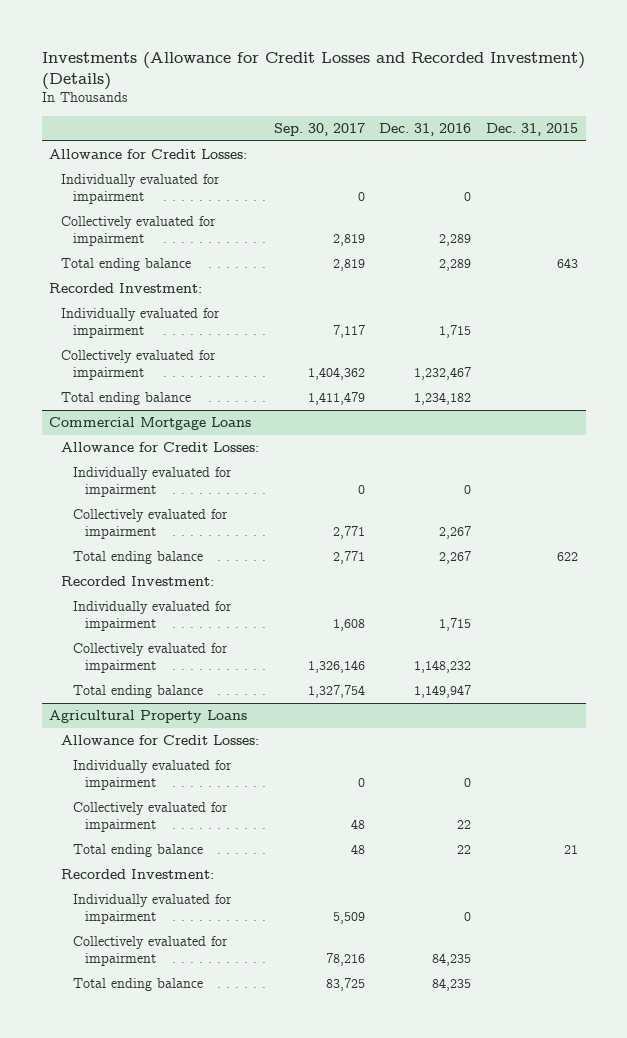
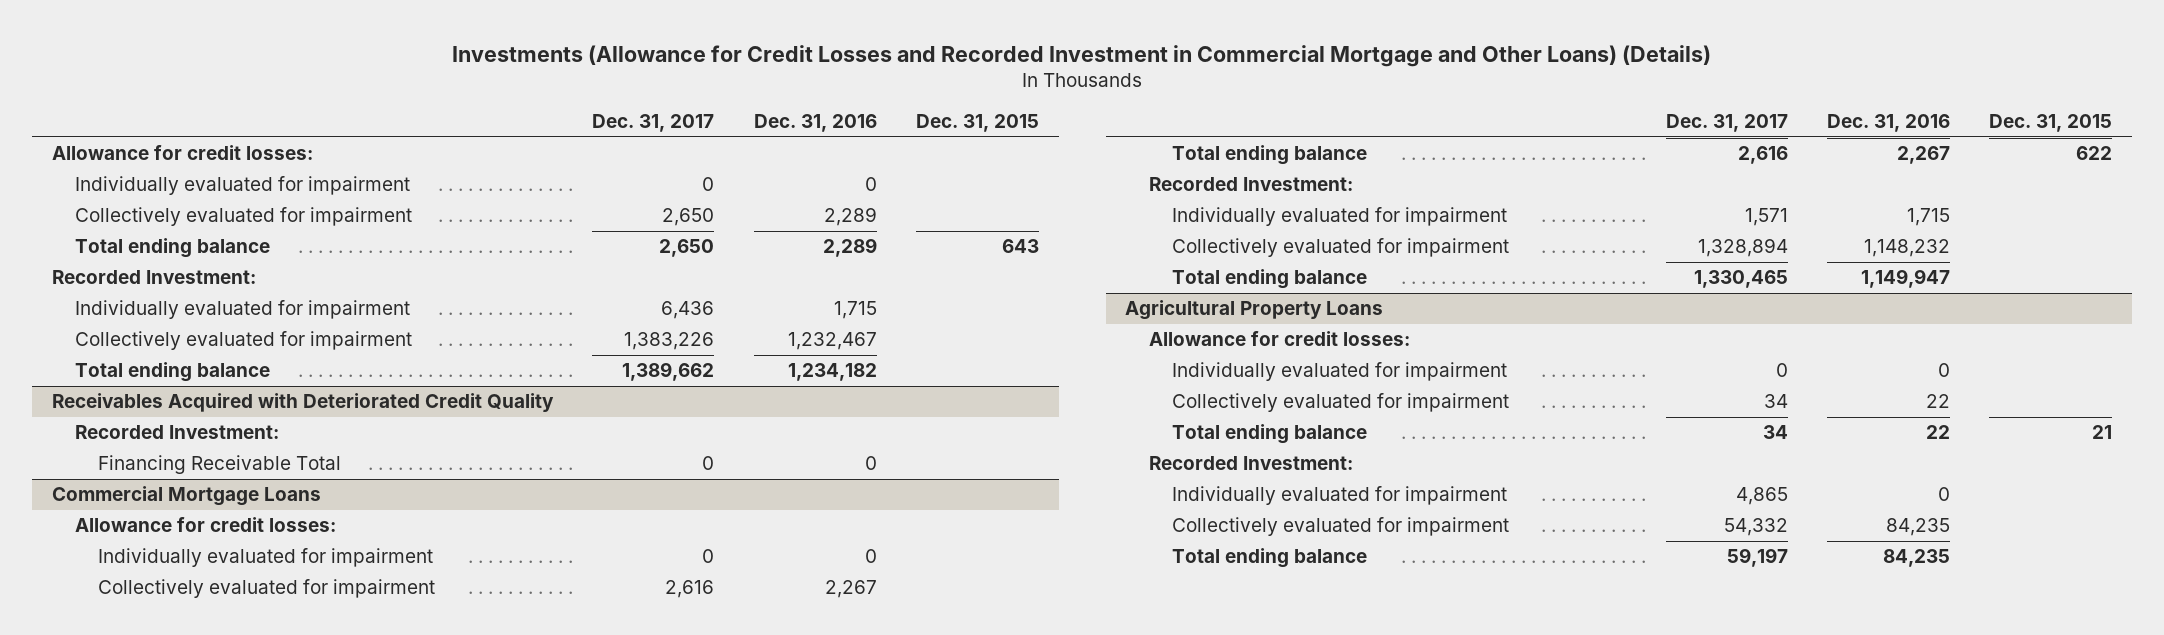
[41,51,585,90] Investments (Allowance for Credit Losses and Recorded Investment) (Details) -> [452,44,1712,67] Investments (Allowance for Credit Losses and Recorded Investment in Commercial Mortgage and Other Loans) (Details)
[273,122,365,136] Sep. 30, 2017 -> none
none -> [592,114,715,133] Dec. 31, 2017
[49,149,248,160] Allowance for Credit Losses: -> [52,145,314,161] Allowance for credit losses:
none -> [52,393,555,413] Receivables Acquired with Deteriorated Credit Quality
none -> [75,425,280,440] Recorded Investment:
none -> [98,455,342,475] Financing Receivable Total
[60,442,259,453] Allowance for Credit Losses: -> [75,517,337,533] Allowance for credit losses:
[60,735,259,746] Allowance for Credit Losses: -> [1148,331,1410,347] Allowance for credit losses:

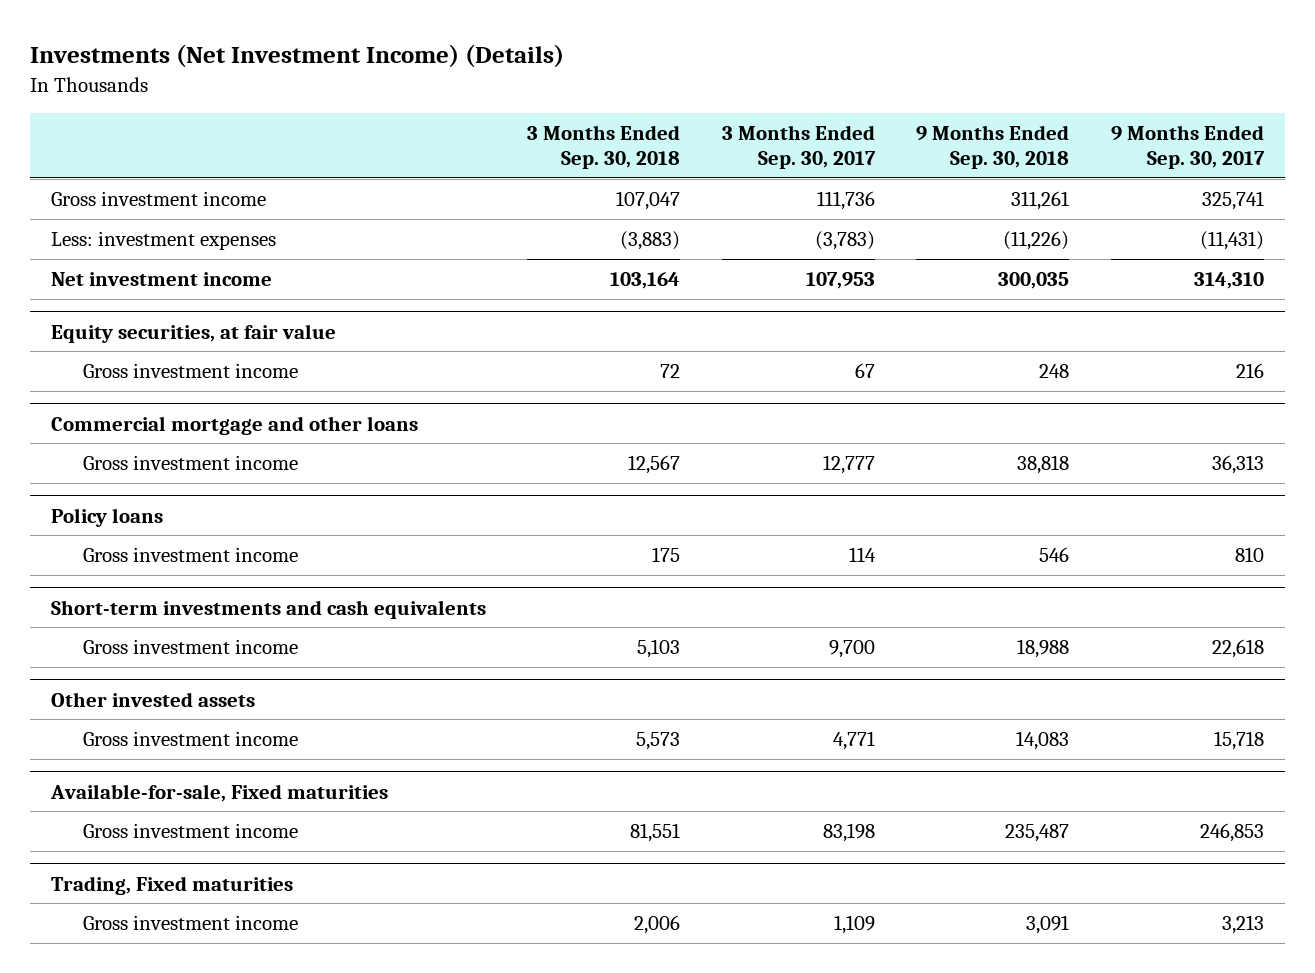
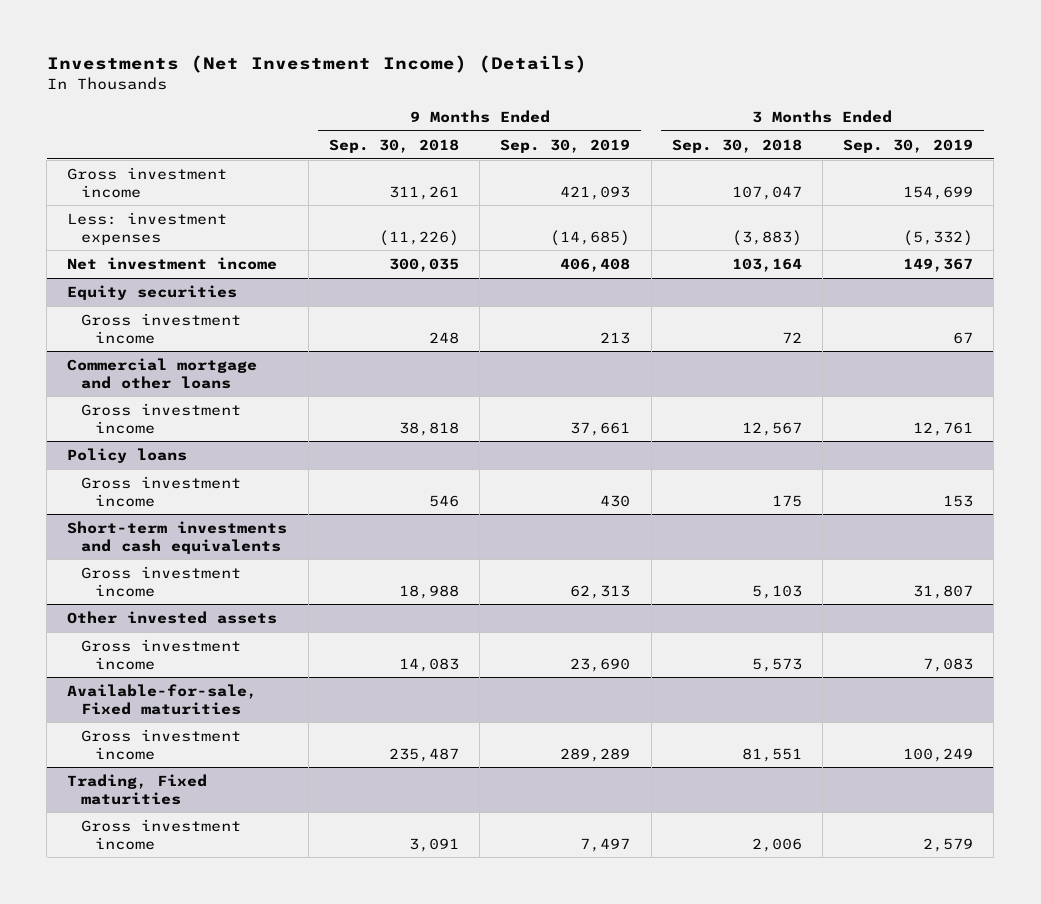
[721,124,876,169] 3 Months Ended Sep. 30, 2017 -> none
[1110,124,1265,169] 9 Months Ended Sep. 30, 2017 -> none
none -> [500,138,631,153] Sep. 30, 2019
none -> [843,138,974,153] Sep. 30, 2019
[50,323,336,343] Equity securities, at fair value -> [67,284,238,300] Equity securities

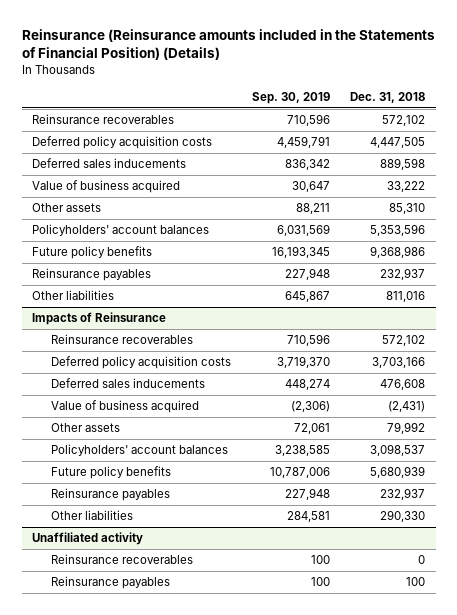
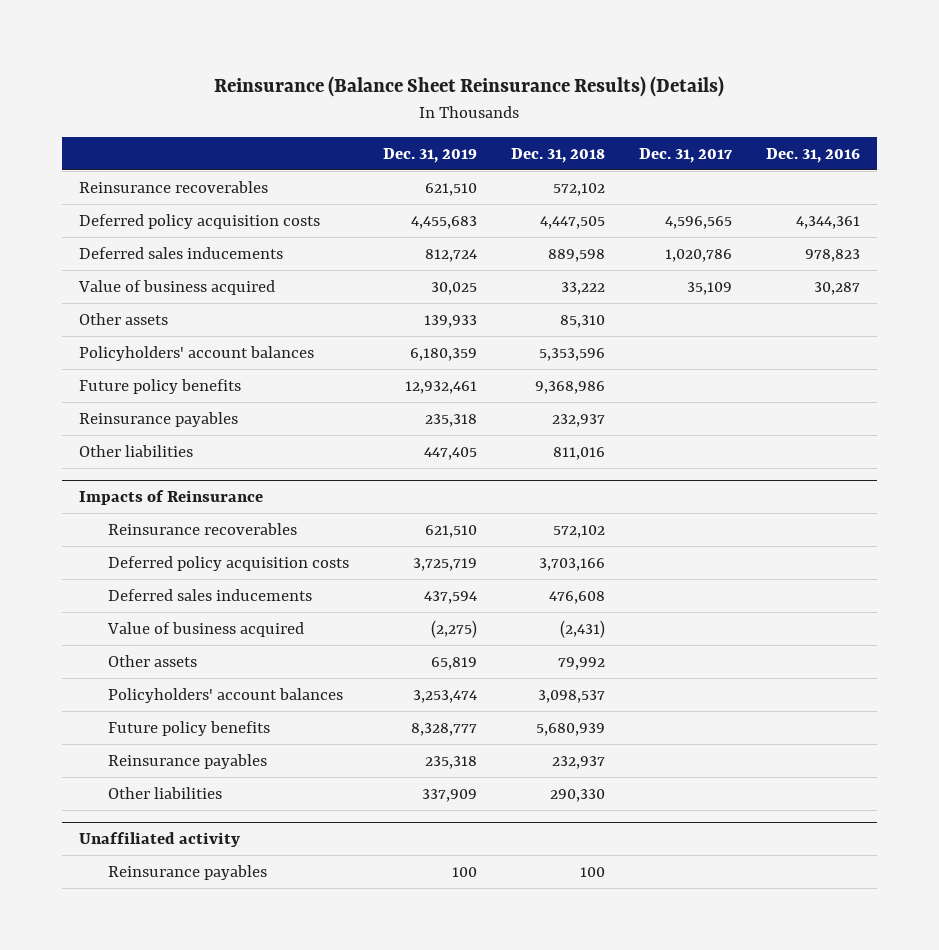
[21,29,435,61] Reinsurance (Reinsurance amounts included in the Statements of Financial Position) (Details) -> [214,75,725,97] Reinsurance (Balance Sheet Reinsurance Results) (Details)
[251,92,330,105] Sep. 30, 2019 -> none
none -> [383,147,478,163] Dec. 31, 2019
none -> [638,147,732,163] Dec. 31, 2017
none -> [765,147,860,163] Dec. 31, 2016
[50,554,193,565] Reinsurance recoverables -> none

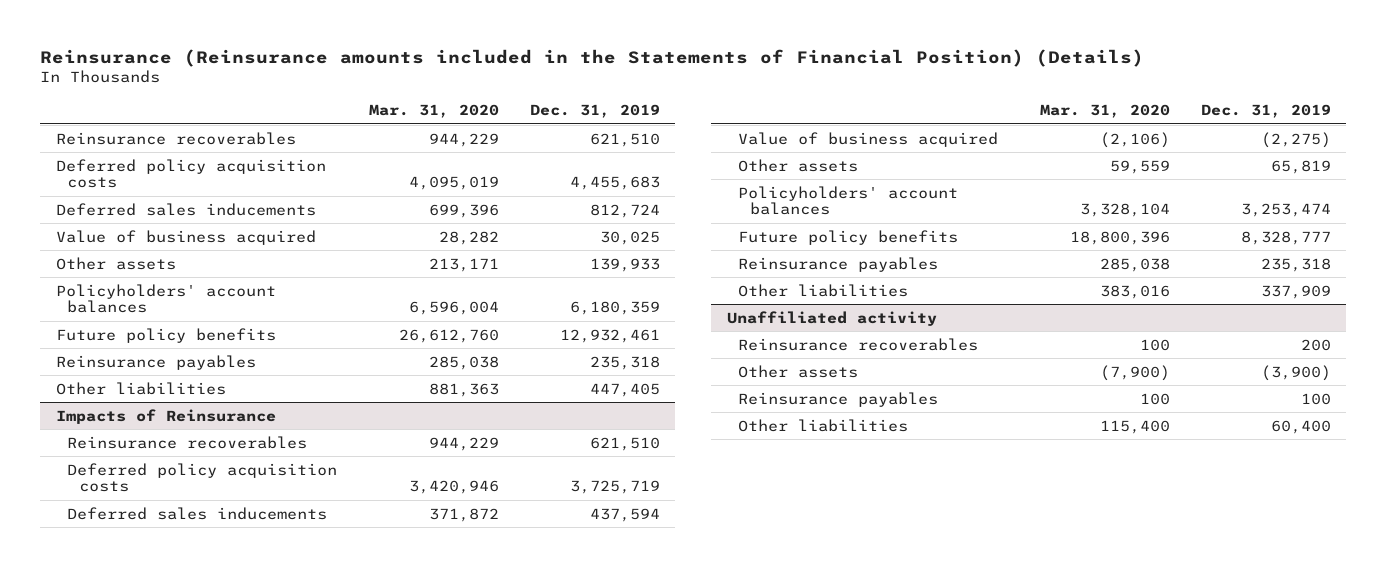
[214,75,725,97] Reinsurance (Balance Sheet Reinsurance Results) (Details) -> [40,48,1145,67] Reinsurance (Reinsurance amounts included in the Statements of Financial Position) (Details)
[510,147,605,163] Dec. 31, 2018 -> none
[638,147,732,163] Dec. 31, 2017 -> none
[765,147,860,163] Dec. 31, 2016 -> none
none -> [368,104,499,119] Mar. 31, 2020
none -> [738,337,979,351] Reinsurance recoverables
none -> [738,364,859,378] Other assets
none -> [738,418,909,432] Other liabilities

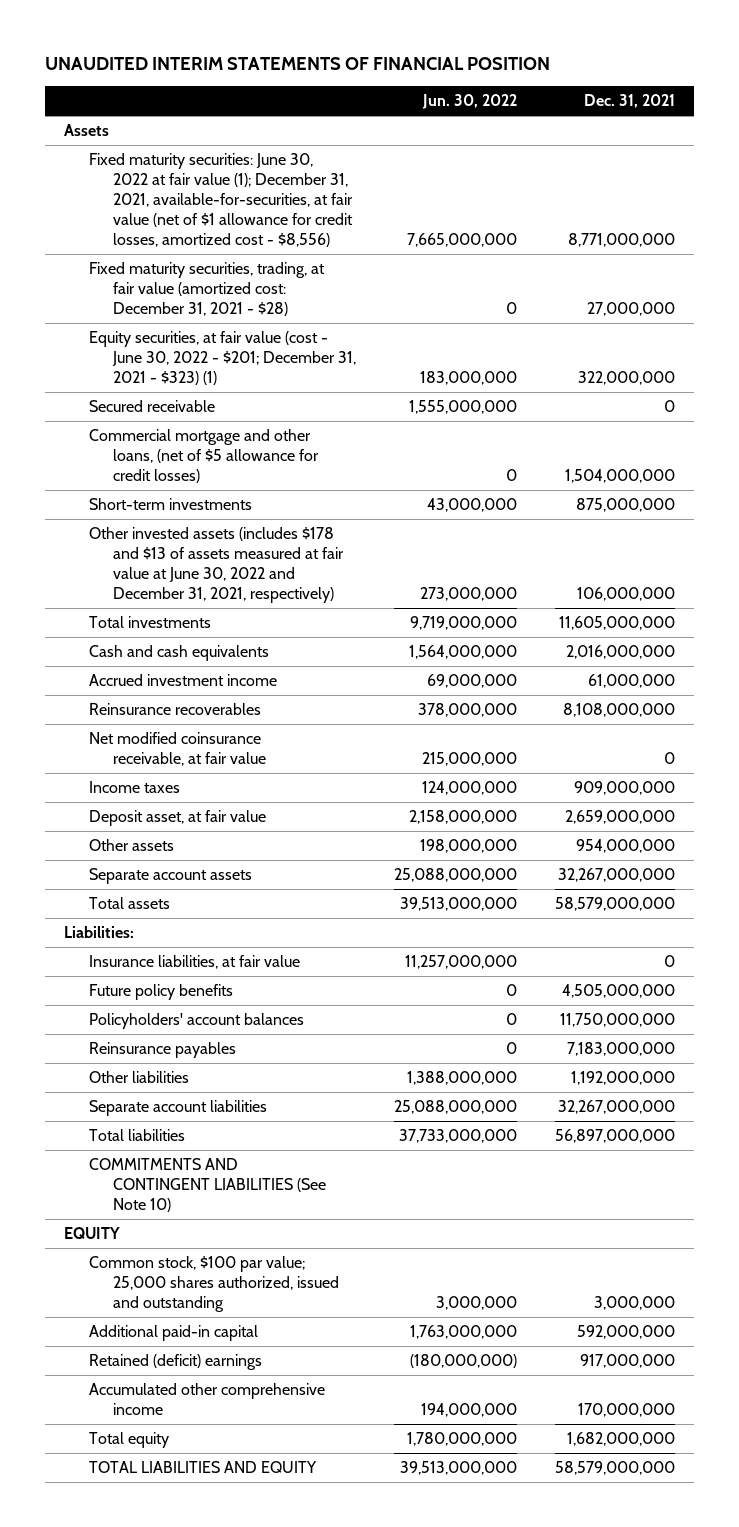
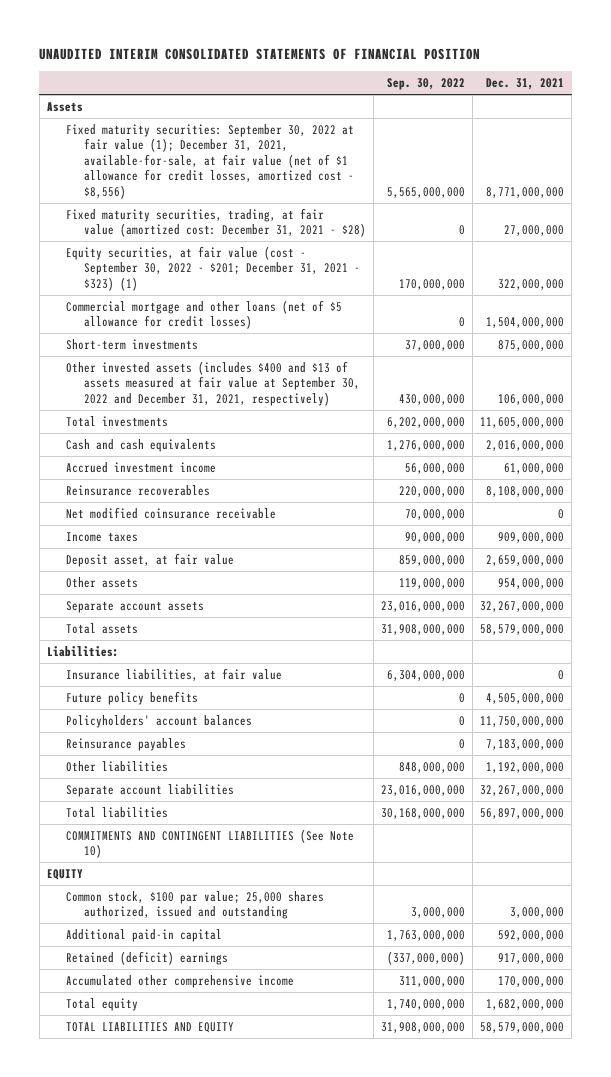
[45,57,551,71] UNAUDITED INTERIM STATEMENTS OF FINANCIAL POSITION -> [39,47,481,60] UNAUDITED INTERIM CONSOLIDATED STATEMENTS OF FINANCIAL POSITION
[422,94,518,110] Jun. 30, 2022 -> none
none -> [387,78,466,91] Sep. 30, 2022
[88,153,354,247] Fixed maturity securities: June 30, 2022 at fair value (1); December 31, 2021, available-for-securities, at fair value (net of $1 allowance for credit losses, amortized cost - $8,556) -> [65,123,355,199] Fixed maturity securities: September 30, 2022 at fair value (1); December 31, 2021, available-for-sale, at fair value (net of $1 allowance for credit losses, amortized cost - $8,556)
[88,400,215,413] Secured receivable -> none
[88,331,357,385] Equity securities, at fair value (cost - June 30, 2022 - $201; December 31, 2021 - $323) (1) -> [65,245,361,291] Equity securities, at fair value (cost - September 30, 2022 - $201; December 31, 2021 - $323) (1)
[88,429,320,483] Commercial mortgage and other loans, (net of $5 allowance for credit losses) -> [65,299,342,330] Commercial mortgage and other loans (net of $5 allowance for credit losses)
[88,527,345,603] Other invested assets (includes $178 and $13 of assets measured at fair value at June 30, 2022 and December 31, 2021, respectively) -> [65,360,361,406] Other invested assets (includes $400 and $13 of assets measured at fair value at September 30, 2022 and December 31, 2021, respectively)
[88,732,267,767] Net modified coinsurance receivable, at fair value -> [65,506,276,519] Net modified coinsurance receivable

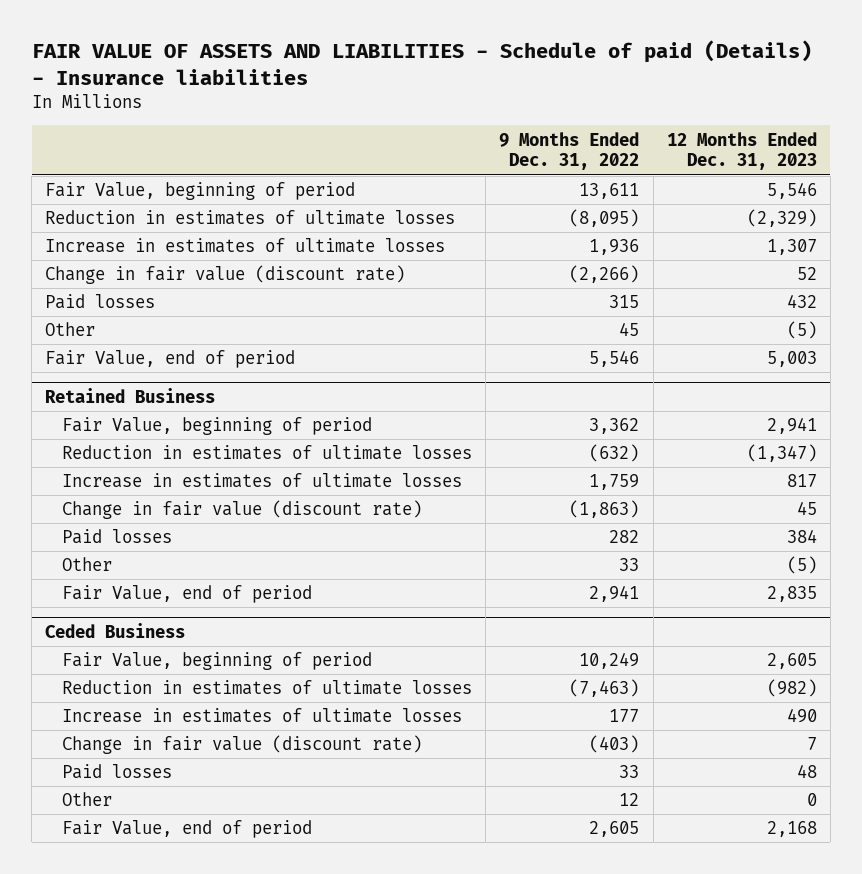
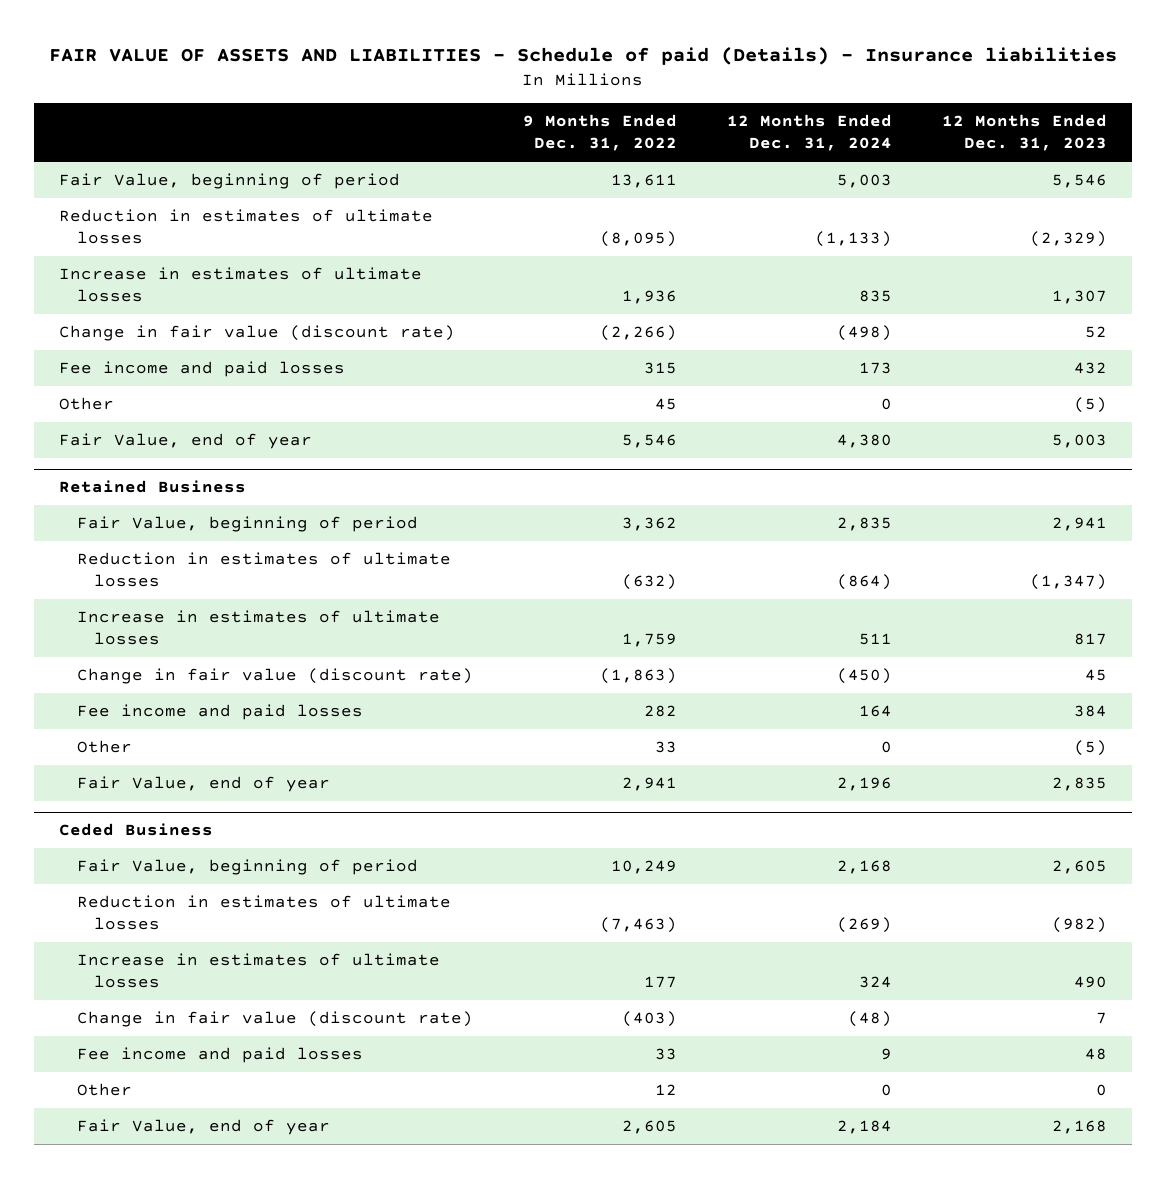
none -> [726,114,892,152] 12 Months Ended Dec. 31, 2024
[45,294,156,310] Paid losses -> [58,361,345,378] Fee income and paid losses
[45,350,296,369] Fair Value, end of period -> [58,433,312,450] Fair Value, end of year
[62,529,173,545] Paid losses -> [76,704,363,721] Fee income and paid losses
[62,585,313,604] Fair Value, end of period -> [76,776,330,793] Fair Value, end of year
[62,764,173,780] Paid losses -> [76,1047,363,1064] Fee income and paid losses
[62,820,313,839] Fair Value, end of period -> [76,1119,330,1136] Fair Value, end of year

